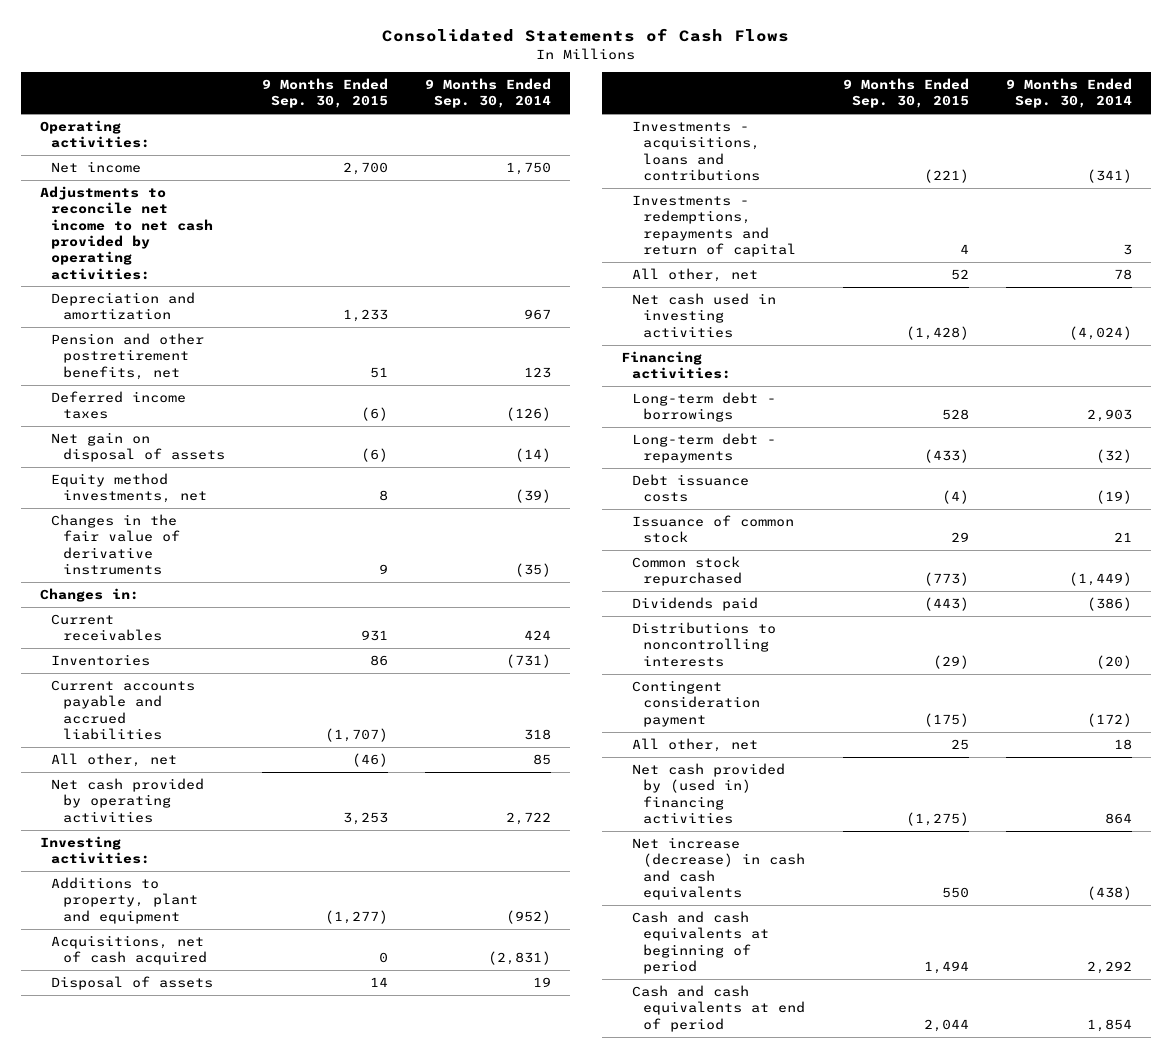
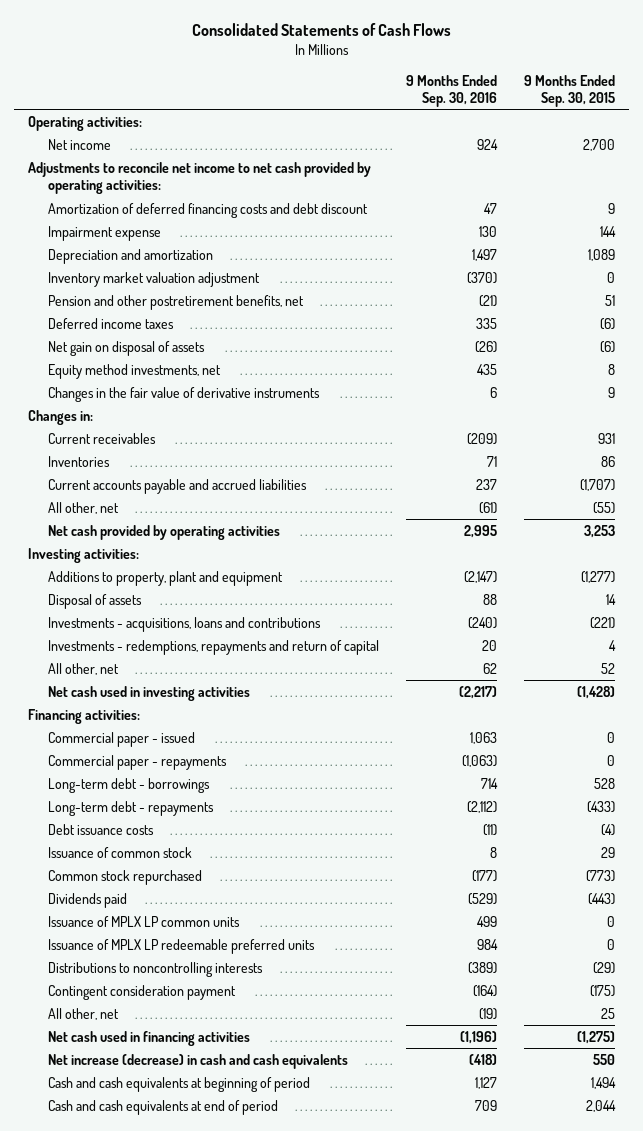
[425,77,552,109] 9 Months Ended Sep. 30, 2014 -> none
none -> [405,74,497,107] 9 Months Ended Sep. 30, 2016
none -> [47,202,368,218] Amortization of deferred financing costs and debt discount
none -> [47,225,161,241] Impairment expense
[342,309,388,323] 1,233 -> [587,248,615,261] 1,089
none -> [47,271,260,287] Inventory market valuation adjustment
[351,753,388,768] (46) -> [592,501,615,514] (55)
[51,935,207,966] Acquisitions, net of cash acquired -> none
none -> [47,731,195,747] Commercial paper - issued
none -> [47,754,227,770] Commercial paper - repayments
none -> [47,915,240,927] Issuance of MPLX LP common units
none -> [47,938,315,954] Issuance of MPLX LP redeemable preferred units
[632,763,786,824] Net cash provided by (used in) financing activities -> [47,1030,250,1046] Net cash used in financing activities

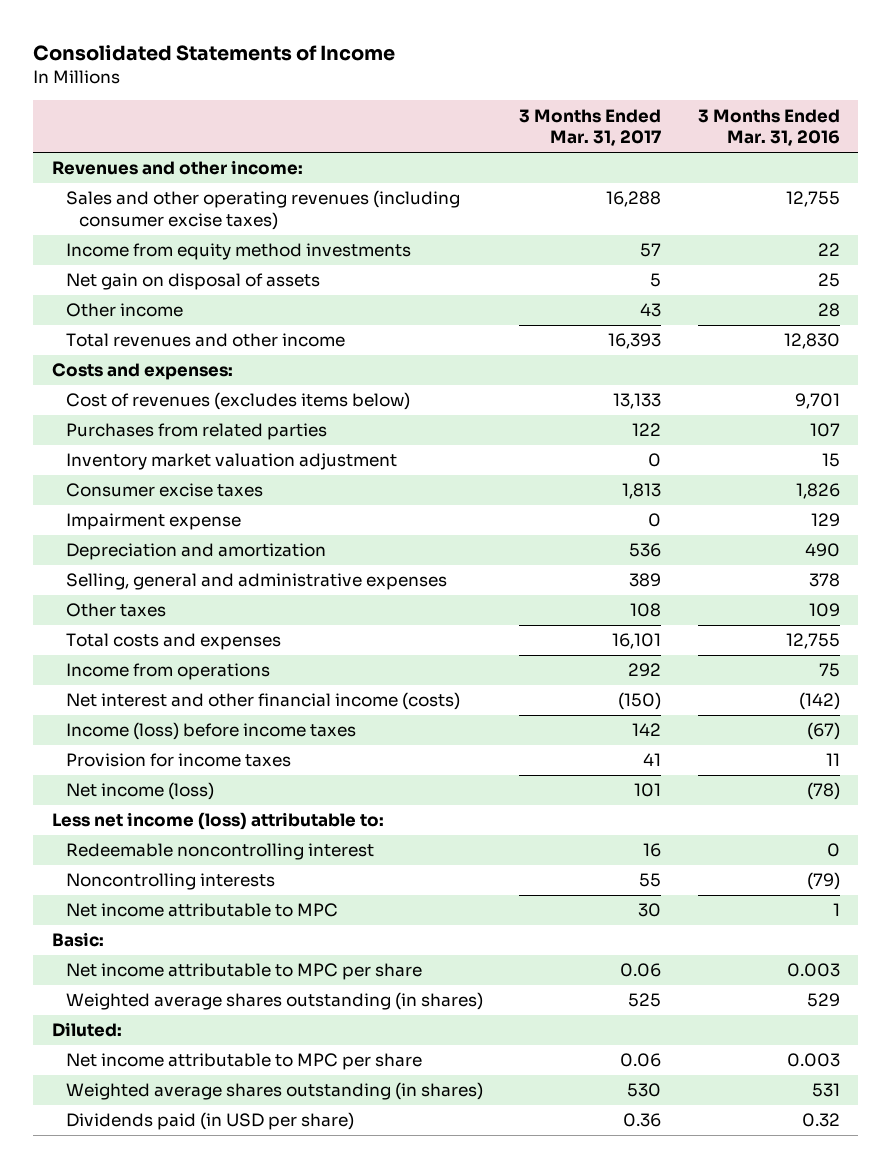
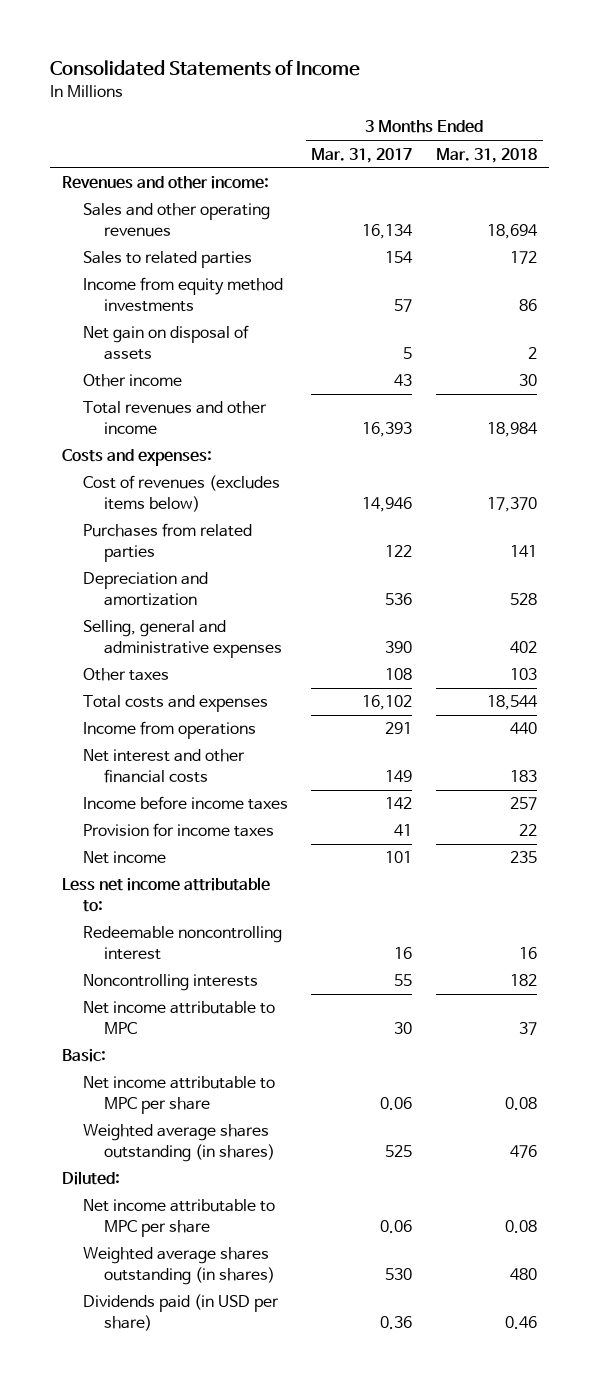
[697,108,840,147] 3 Months Ended Mar. 31, 2016 -> none
none -> [436,147,538,163] Mar. 31, 2018
[65,190,460,230] Sales and other operating revenues (including consumer excise taxes) -> [82,203,270,238] Sales and other operating revenues
[606,191,662,208] 16,288 -> [362,224,414,240] 16,134
none -> [82,251,252,269] Sales to related parties
[613,393,662,410] 13,133 -> [362,497,413,513] 14,946
[65,453,397,471] Inventory market valuation adjustment -> none
[65,483,263,498] Consumer excise taxes -> none
[65,513,241,531] Impairment expense -> none
[629,573,662,588] 389 -> [385,641,413,654] 390
[612,633,662,650] 16,101 -> [362,695,413,711] 16,102
[628,663,662,678] 292 -> [385,722,413,735] 291
[65,692,460,711] Net interest and other financial income (costs) -> [82,749,245,784] Net interest and other financial costs
[618,692,662,711] (150) -> [385,770,413,783] 149
[65,722,356,741] Income (loss) before income taxes -> [82,796,288,811] Income before income taxes
[65,782,214,801] Net income (loss) -> [82,851,166,865] Net income
[51,812,384,831] Less net income (loss) attributable to: -> [61,877,270,913] Less net income attributable to:

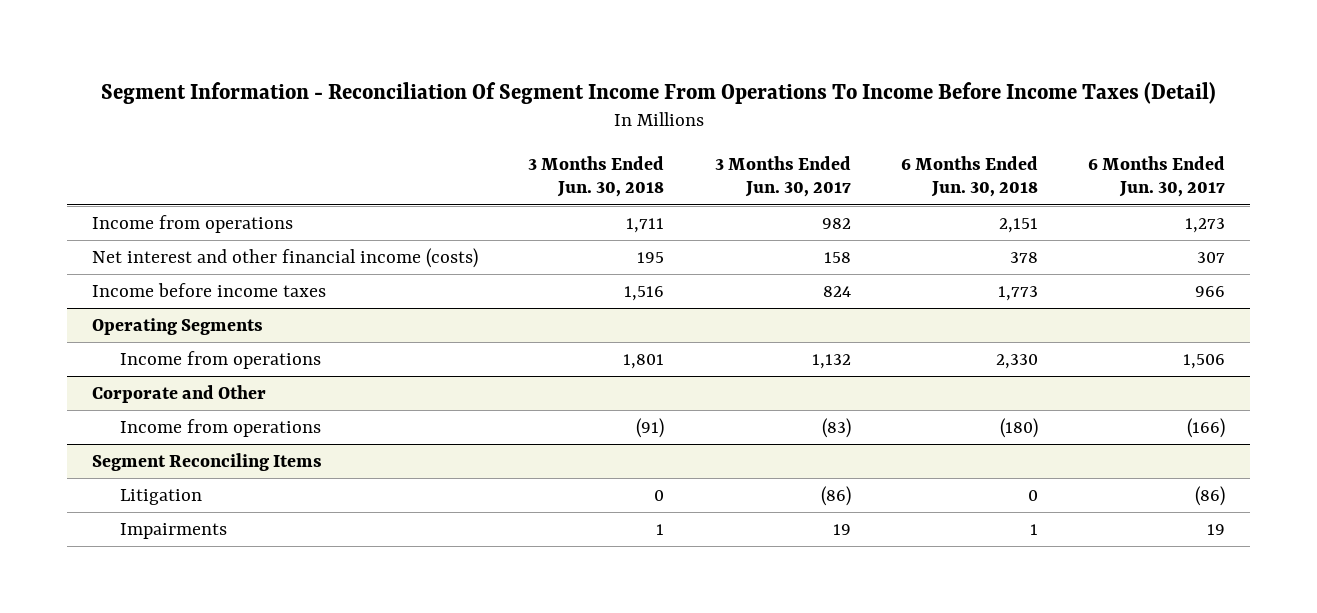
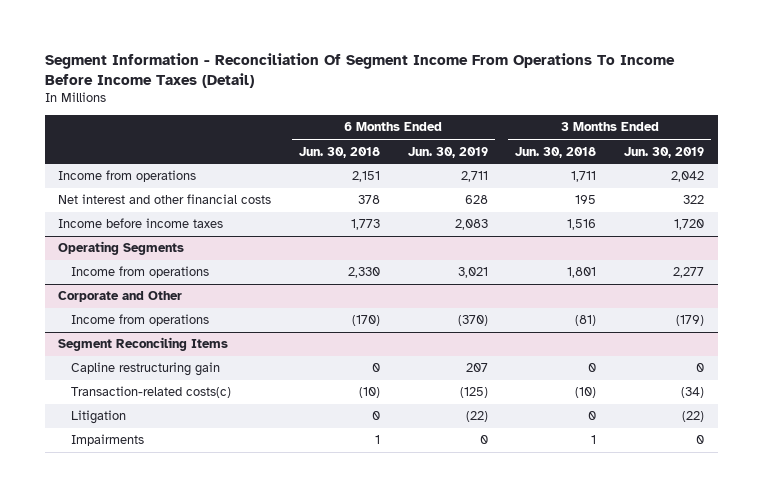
[714,155,851,198] 3 Months Ended Jun. 30, 2017 -> none
[1087,155,1225,198] 6 Months Ended Jun. 30, 2017 -> none
none -> [407,146,488,158] Jun. 30, 2019
none -> [624,146,705,158] Jun. 30, 2019
[92,247,479,268] Net interest and other financial income (costs) -> [58,194,272,205] Net interest and other financial costs
[636,417,665,438] (91) -> [575,315,597,327] (81)
[999,417,1038,438] (180) -> [352,315,381,327] (170)
none -> [71,362,221,377] Capline restructuring gain
none -> [71,386,232,399] Transaction-related costs(c)

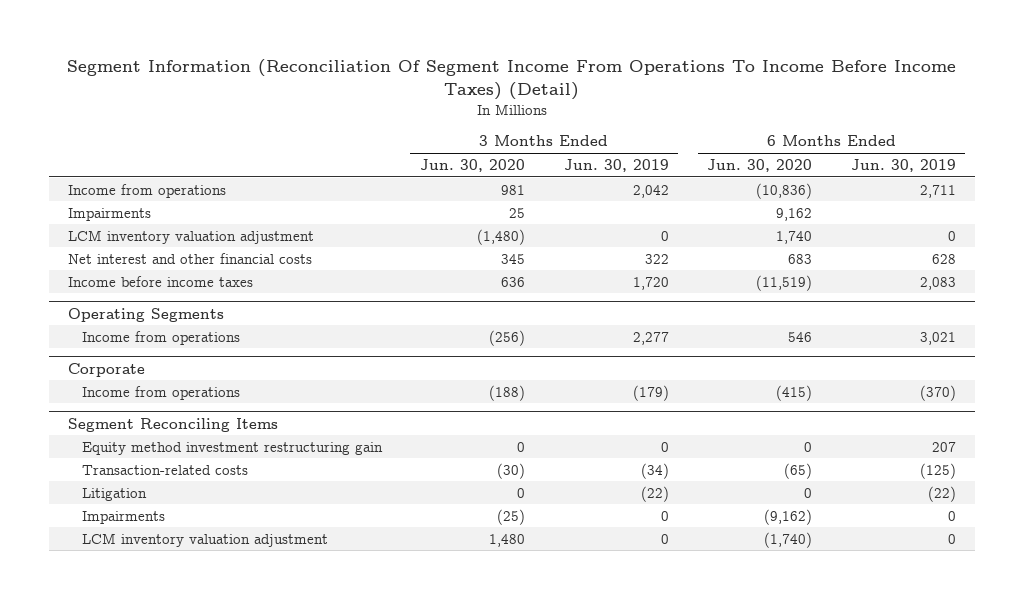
[44,52,675,88] Segment Information - Reconciliation Of Segment Income From Operations To Income Before Income Taxes (Detail) -> [66,58,956,100] Segment Information (Reconciliation Of Segment Income From Operations To Income Before Income Taxes) (Detail)
[299,146,381,158] Jun. 30, 2018 -> none
[515,146,597,158] Jun. 30, 2018 -> none
none -> [420,158,526,172] Jun. 30, 2020
none -> [707,158,813,172] Jun. 30, 2020
none -> [67,207,151,221] Impairments
none -> [67,229,314,244] LCM inventory valuation adjustment
[58,291,183,303] Corporate and Other -> [67,362,145,377] Corporate
[71,362,221,377] Capline restructuring gain -> [81,441,383,455] Equity method investment restructuring gain
[71,386,232,399] Transaction-related costs(c) -> [81,464,248,475] Transaction-related costs
none -> [81,532,328,547] LCM inventory valuation adjustment

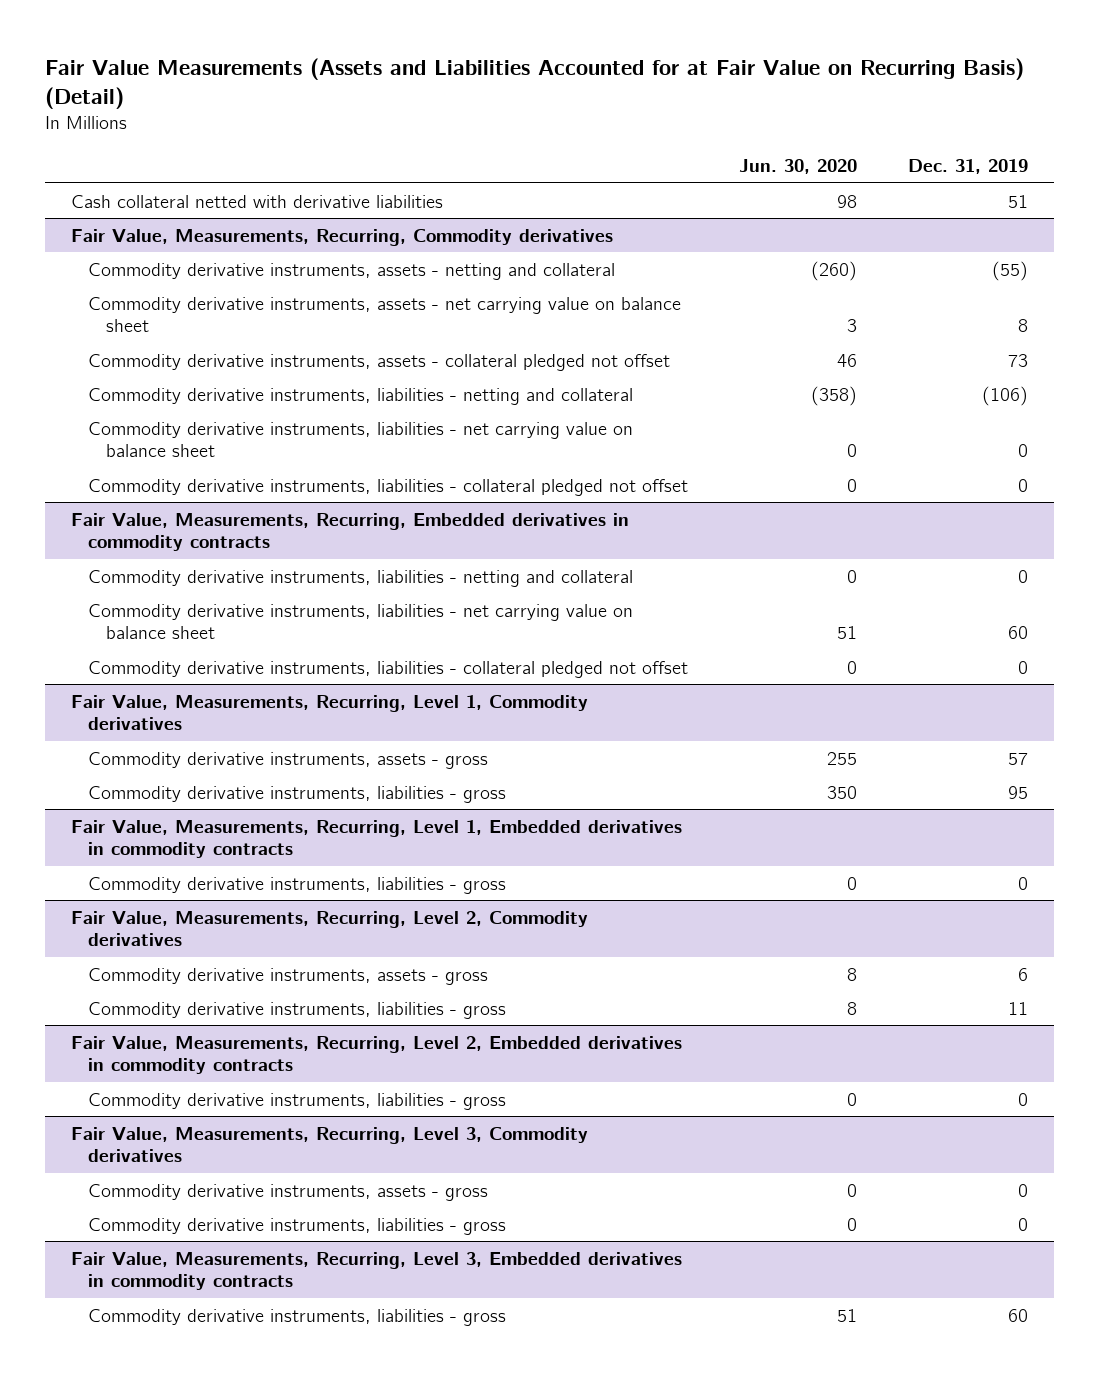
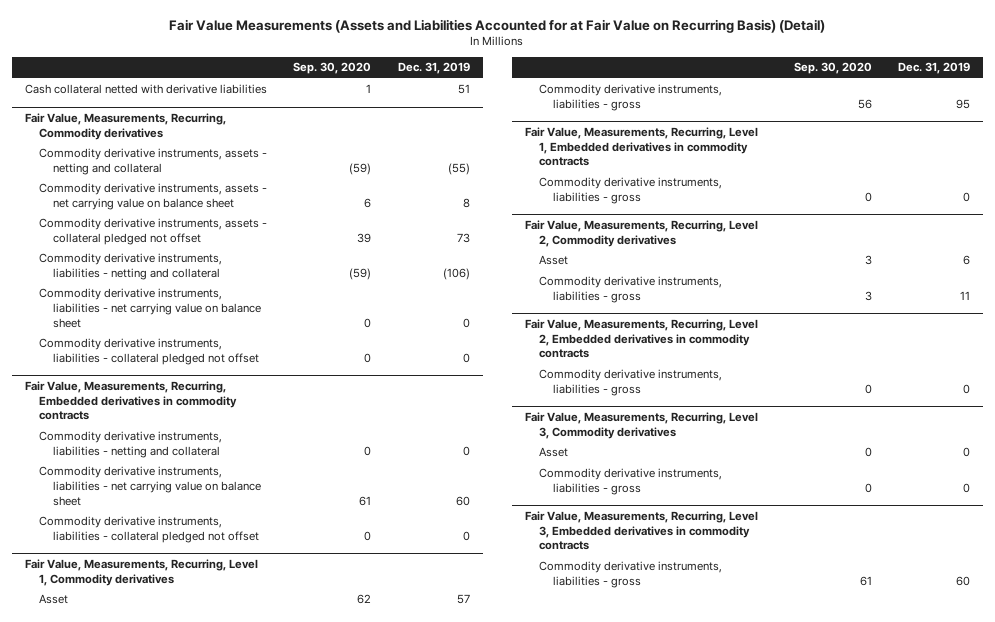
[739,159,858,175] Jun. 30, 2020 -> none
none -> [293,62,372,75] Sep. 30, 2020
[88,751,489,769] Commodity derivative instruments, assets - gross -> [38,594,68,605] Asset
[88,967,489,985] Commodity derivative instruments, assets - gross -> [539,255,569,266] Asset
[88,1183,489,1201] Commodity derivative instruments, assets - gross -> [539,447,569,458] Asset

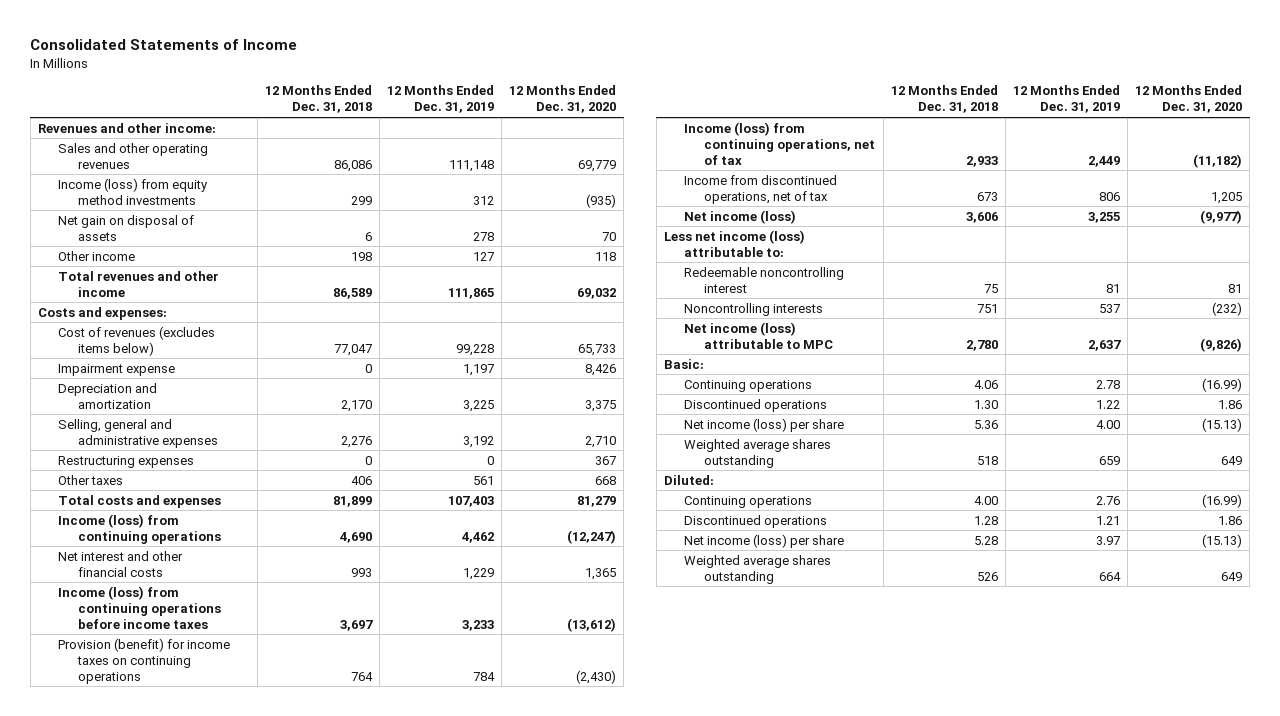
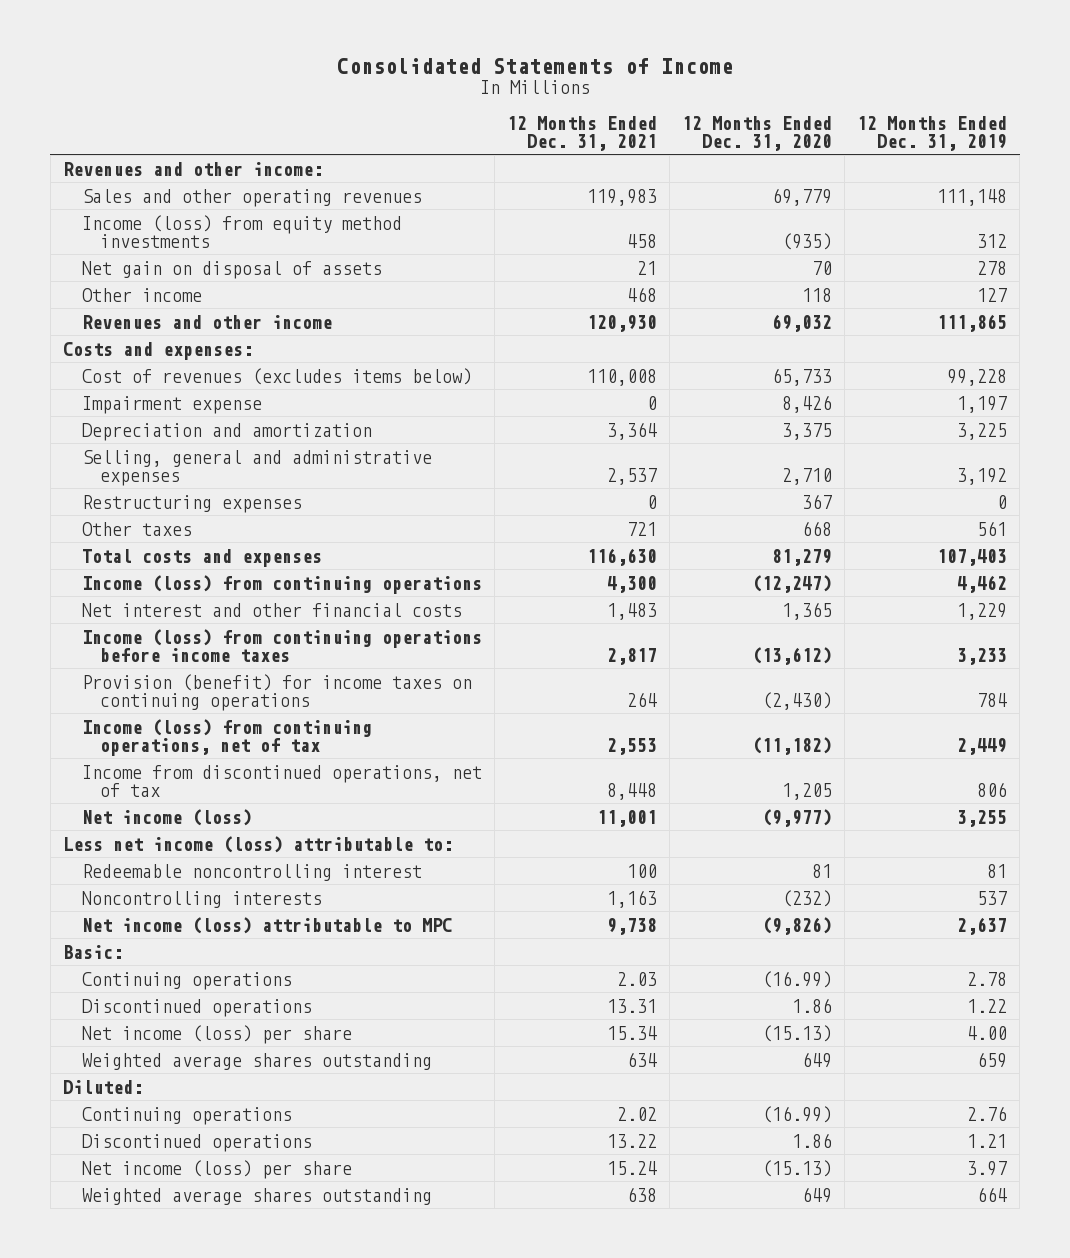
[264,85,372,114] 12 Months Ended Dec. 31, 2018 -> none
none -> [506,115,657,151] 12 Months Ended Dec. 31, 2021
[58,270,220,297] Total revenues and other income -> [81,314,332,329] Revenues and other income

